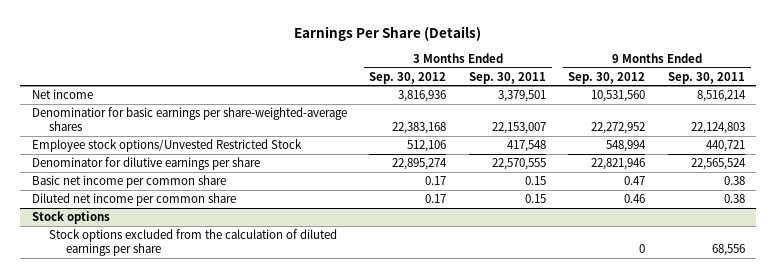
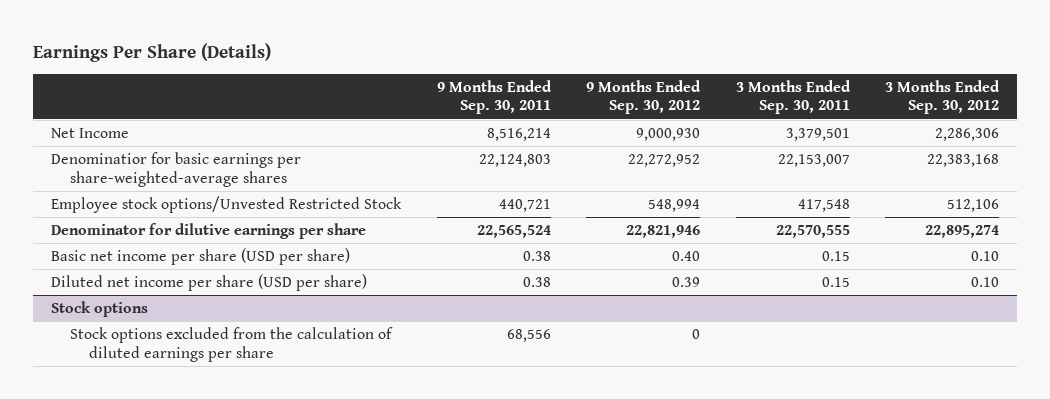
[31,89,93,100] Net income -> [50,128,129,139] Net Income
[398,90,447,103] 3,816,936 -> [935,128,1000,142] 2,286,306
[591,90,646,103] 10,531,560 -> [636,128,701,142] 9,000,930
[31,175,226,189] Basic net income per common share -> [50,248,350,266] Basic net income per share (USD per share)
[425,176,447,186] 0.17 -> [971,251,1000,262] 0.10
[624,176,646,186] 0.47 -> [672,251,701,262] 0.40
[31,193,236,207] Diluted net income per common share -> [50,274,367,292] Diluted net income per share (USD per share)
[425,194,447,204] 0.17 -> [971,277,1000,288] 0.10
[624,194,646,204] 0.46 -> [672,277,701,288] 0.39

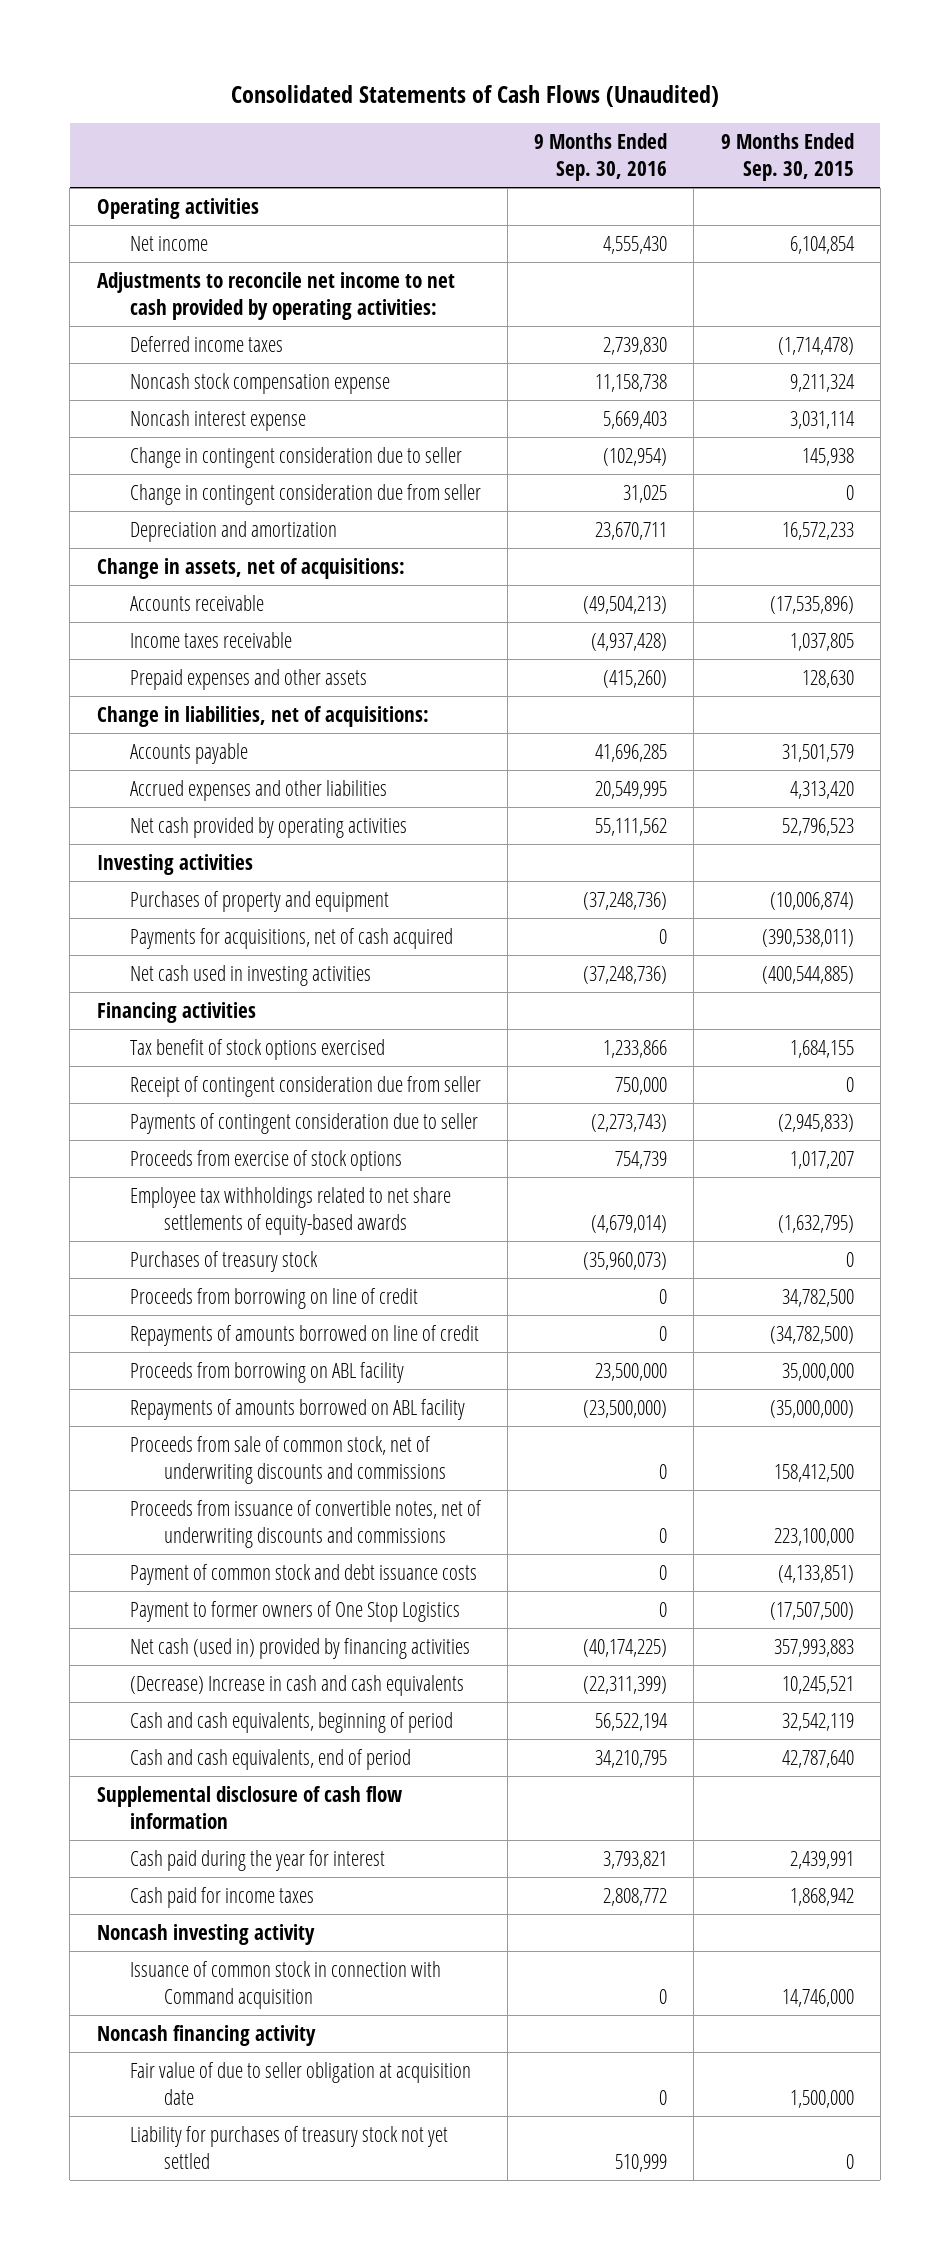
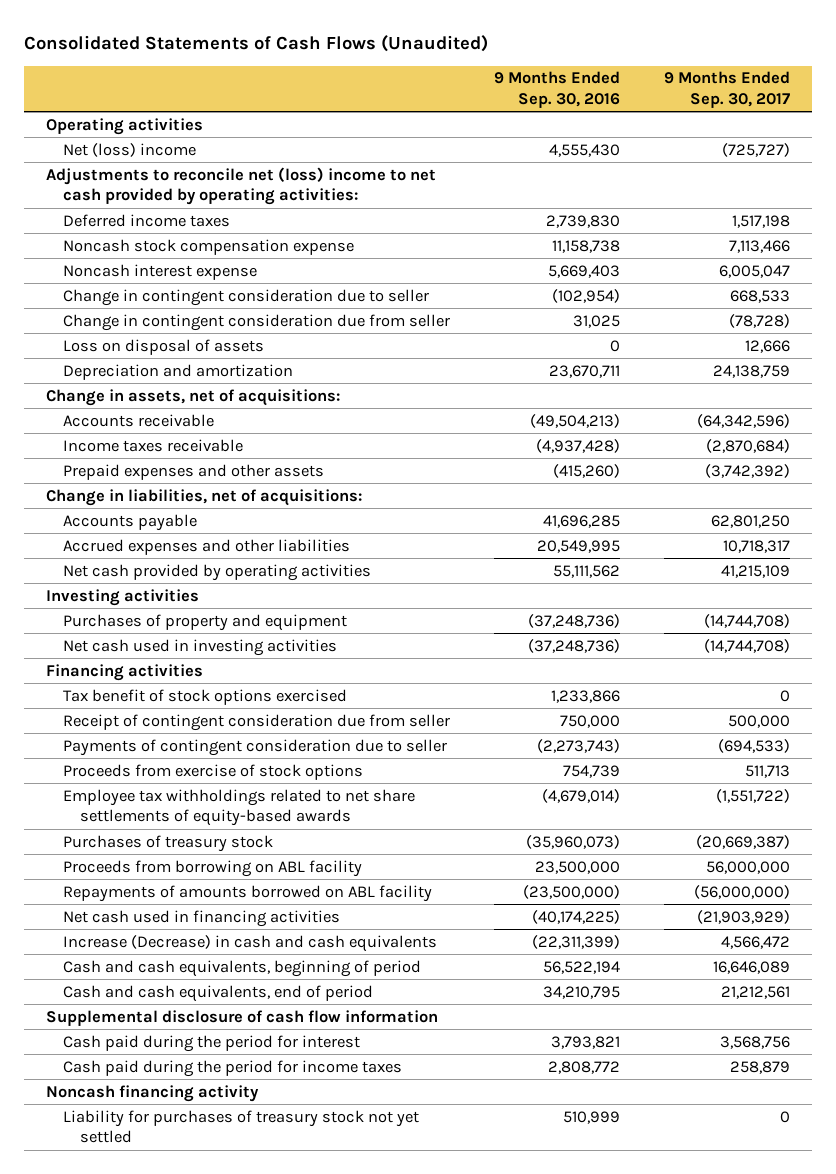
[720,133,854,182] 9 Months Ended Sep. 30, 2015 -> none
none -> [664,71,791,108] 9 Months Ended Sep. 30, 2017
[130,235,209,251] Net income -> [63,142,197,157] Net (loss) income
[96,271,455,320] Adjustments to reconcile net income to net cash provided by operating activities: -> [46,166,437,206] Adjustments to reconcile net (loss) income to net cash provided by operating activities:
none -> [63,338,265,355] Loss on disposal of assets
[130,927,454,949] Payments for acquisitions, net of cash acquired -> none
[130,1287,419,1309] Proceeds from borrowing on line of credit -> none
[130,1324,480,1346] Repayments of amounts borrowed on line of credit -> none
[130,1435,446,1484] Proceeds from sale of common stock, net of underwriting discounts and commissions -> none
[130,1499,483,1548] Proceeds from issuance of convertible notes, net of underwriting discounts and commissions -> none
[130,1563,478,1585] Payment of common stock and debt issuance costs -> none
[130,1600,461,1622] Payment to former owners of One Stop Logistics -> none
[130,1637,471,1659] Net cash (used in) provided by financing activities -> [63,909,341,927] Net cash used in financing activities
[130,1674,465,1696] (Decrease) Increase in cash and cash equivalents -> [63,934,438,952] Increase (Decrease) in cash and cash equivalents
[96,1923,315,1945] Noncash investing activity -> none
[130,1960,442,2009] Issuance of common stock in connection with Command acquisition -> none
[130,1849,386,1871] Cash paid during the year for interest -> [63,1034,361,1052] Cash paid during the period for interest
[130,1886,315,1908] Cash paid for income taxes -> [63,1059,403,1077] Cash paid during the period for income taxes
[130,2061,472,2105] Fair value of due to seller obligation at acquisition date -> none

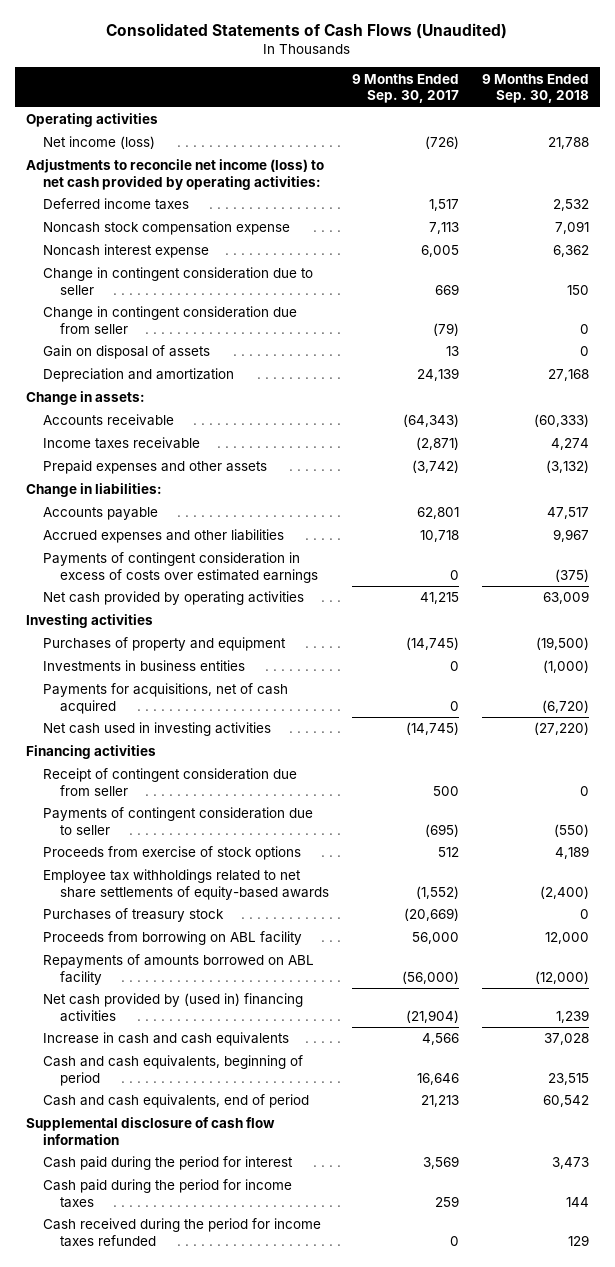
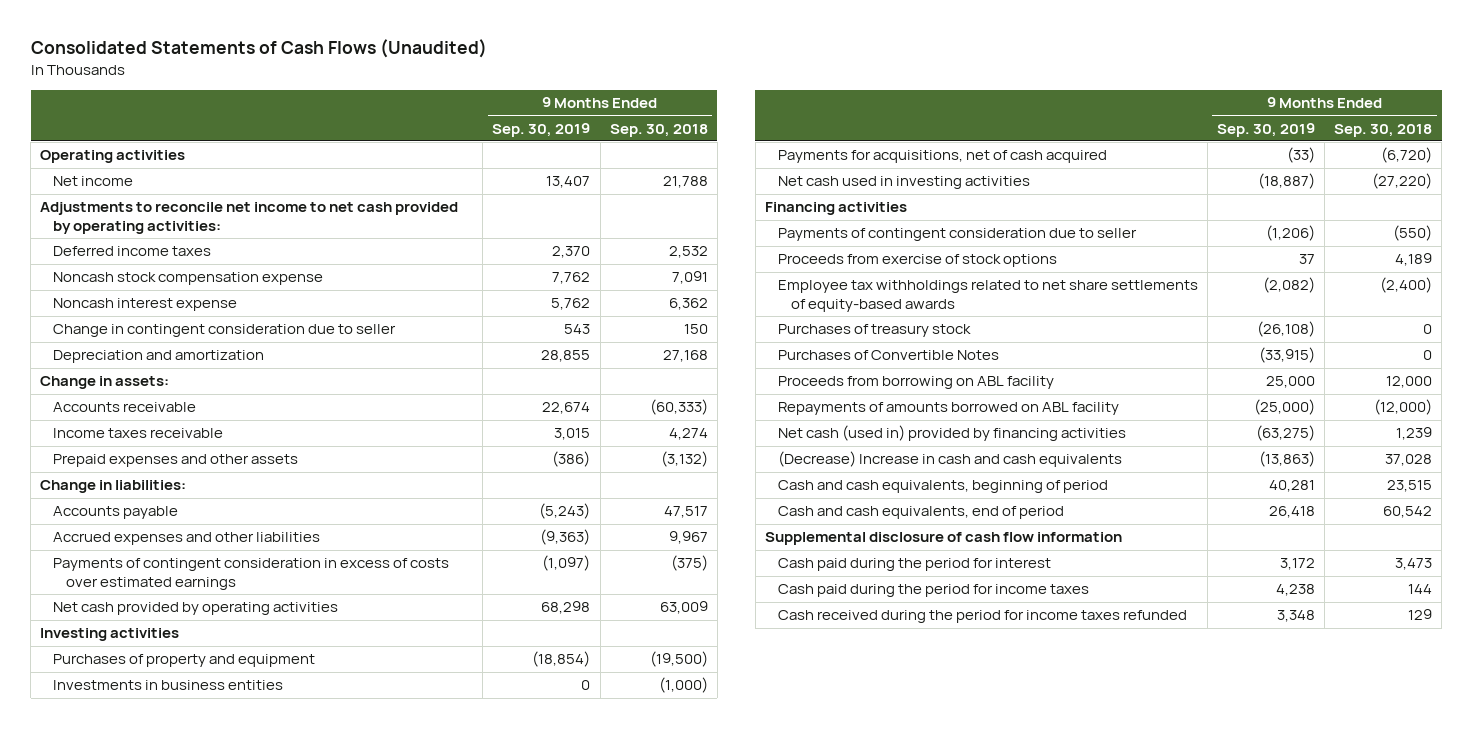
[351,73,459,104] 9 Months Ended Sep. 30, 2017 -> none
none -> [492,122,591,137] Sep. 30, 2019
[43,136,156,150] Net income (loss) -> [53,176,134,187] Net income
[26,159,325,190] Adjustments to reconcile net income (loss) to net cash provided by operating activities: -> [40,202,459,234] Adjustments to reconcile net income to net cash provided by operating activities:
[43,306,298,334] Change in contingent consideration due from seller -> none
[43,345,211,360] Gain on disposal of assets -> none
[43,768,298,796] Receipt of contingent consideration due from seller -> none
none -> [777,350,999,361] Purchases of Convertible Notes
[43,993,304,1022] Net cash provided by (used in) financing activities -> [777,425,1126,442] Net cash (used in) provided by financing activities
[43,1032,290,1047] Increase in cash and cash equivalents -> [777,451,1122,468] (Decrease) Increase in cash and cash equivalents

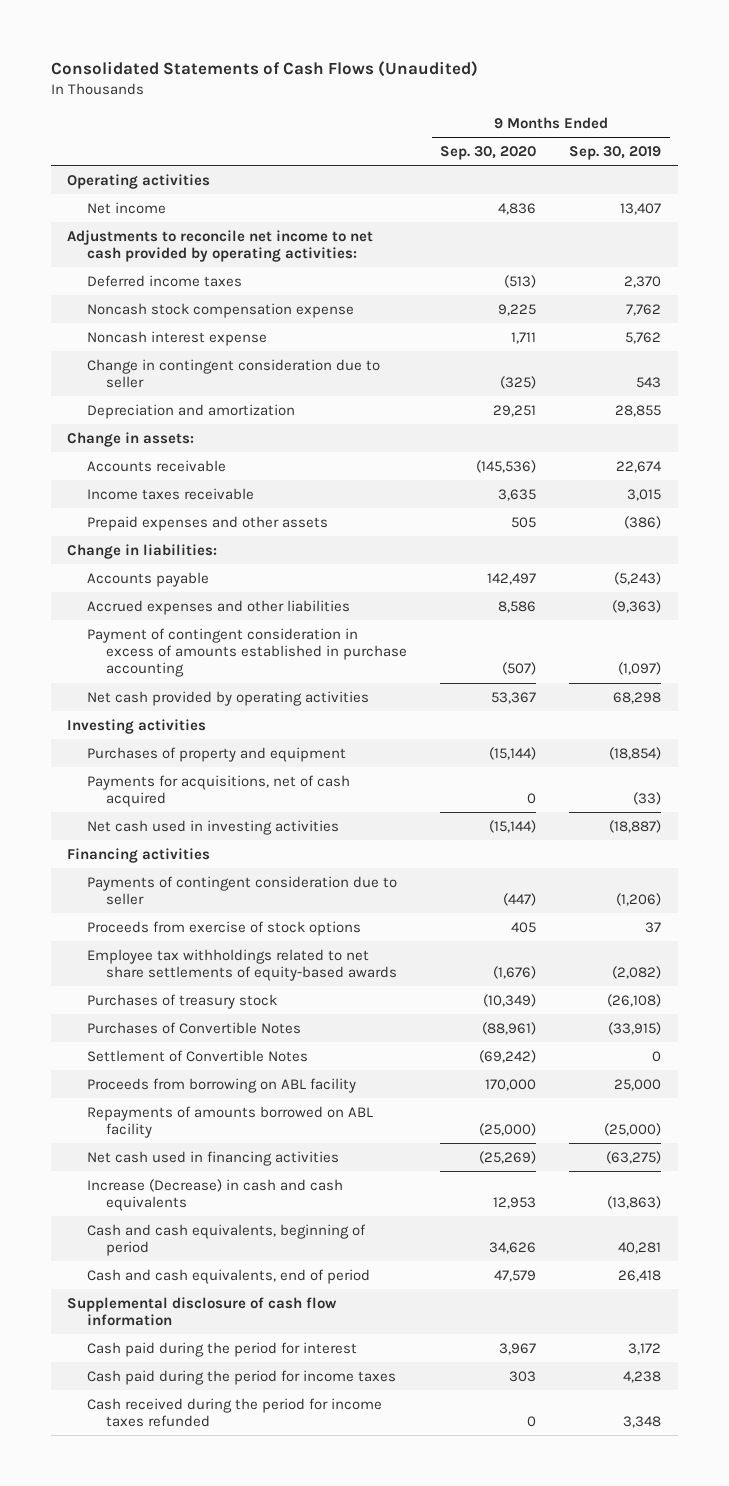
[609,123,708,137] Sep. 30, 2018 -> none
none -> [440,146,537,161] Sep. 30, 2020
[53,558,450,590] Payments of contingent consideration in excess of costs over estimated earnings -> [86,627,407,678] Payment of contingent consideration in excess of amounts established in purchase accounting
[53,680,284,691] Investments in business entities -> none
none -> [86,1049,308,1062] Settlement of Convertible Notes
[777,425,1126,442] Net cash (used in) provided by financing activities -> [86,1150,339,1166] Net cash used in financing activities
[777,451,1122,468] (Decrease) Increase in cash and cash equivalents -> [86,1178,343,1211] Increase (Decrease) in cash and cash equivalents

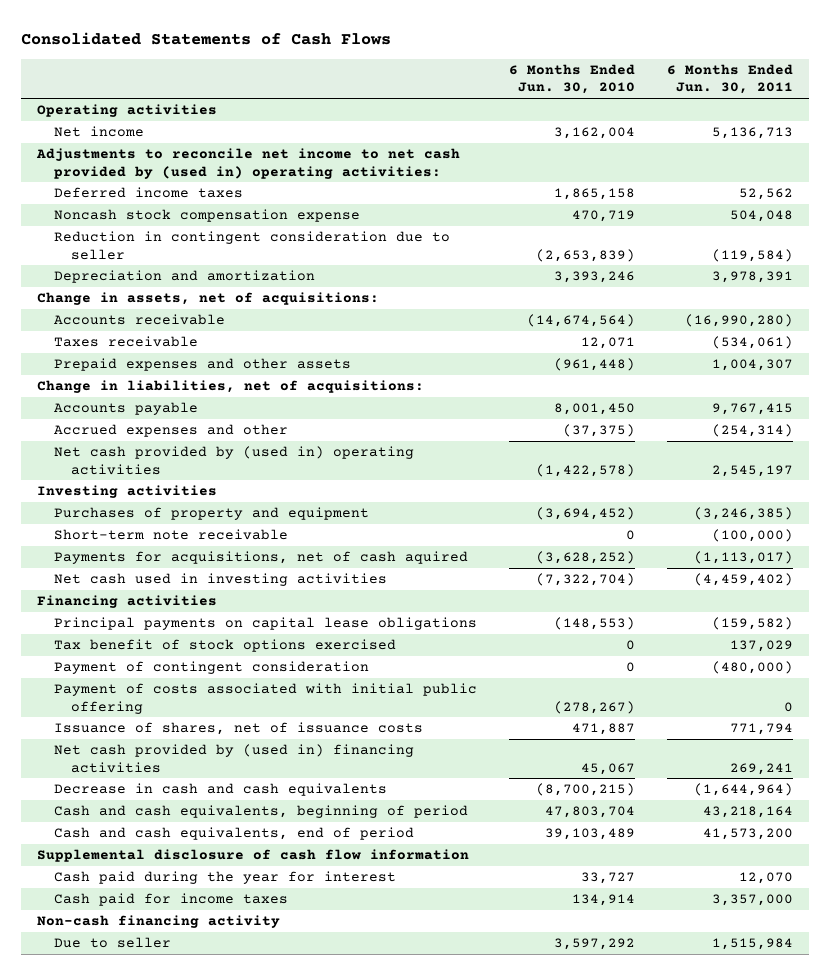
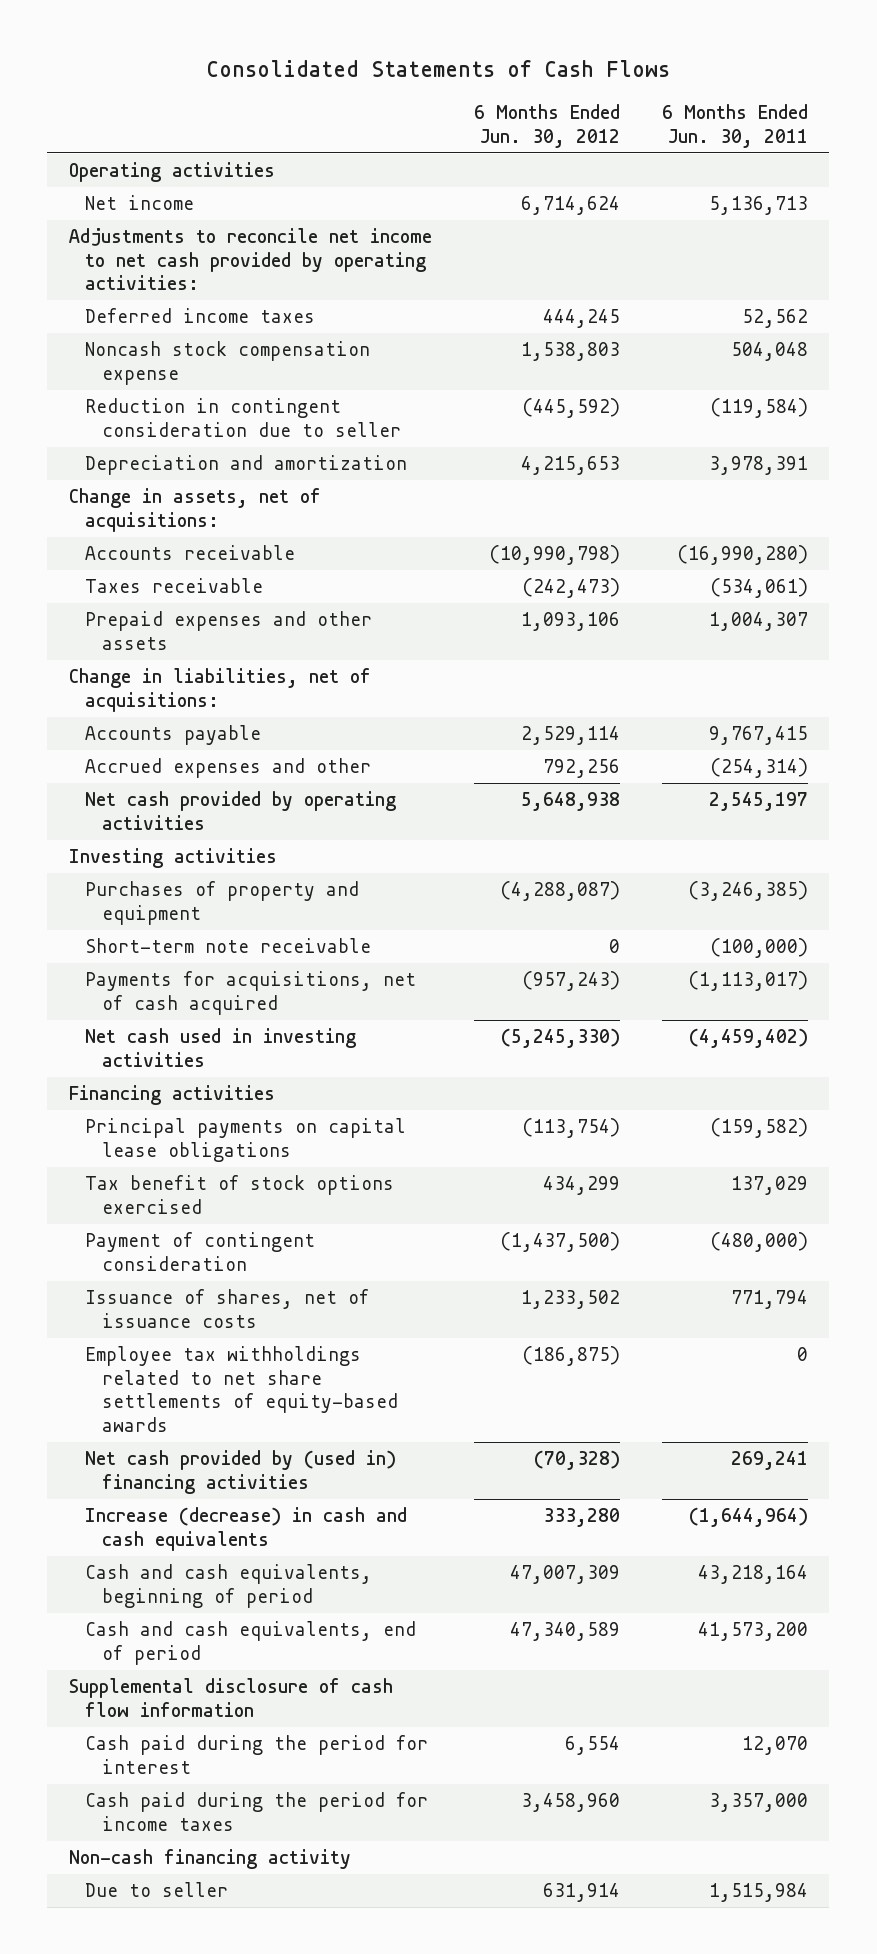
[509,63,636,95] 6 Months Ended Jun. 30, 2010 -> none
none -> [473,104,620,149] 6 Months Ended Jun. 30, 2012
[36,148,461,179] Adjustments to reconcile net income to net cash provided by (used in) operating activities: -> [68,228,432,291] Adjustments to reconcile net income to net cash provided by operating activities:
[54,446,415,475] Net cash provided by (used in) operating activities -> [85,791,397,830] Net cash provided by operating activities
[54,551,469,565] Payments for acquisitions, net of cash aquired -> [85,971,417,1015] Payments for acquisitions, net of cash acquired
[54,683,478,714] Payment of costs associated with initial public offering -> none
none -> [85,1346,399,1432] Employee tax withholdings related to net share settlements of equity-based awards
[54,783,388,797] Decrease in cash and cash equivalents -> [85,1507,408,1551] Increase (decrease) in cash and cash equivalents
[54,871,397,885] Cash paid during the year for interest -> [85,1735,429,1774] Cash paid during the period for interest
[54,893,289,907] Cash paid for income taxes -> [85,1792,429,1831] Cash paid during the period for income taxes

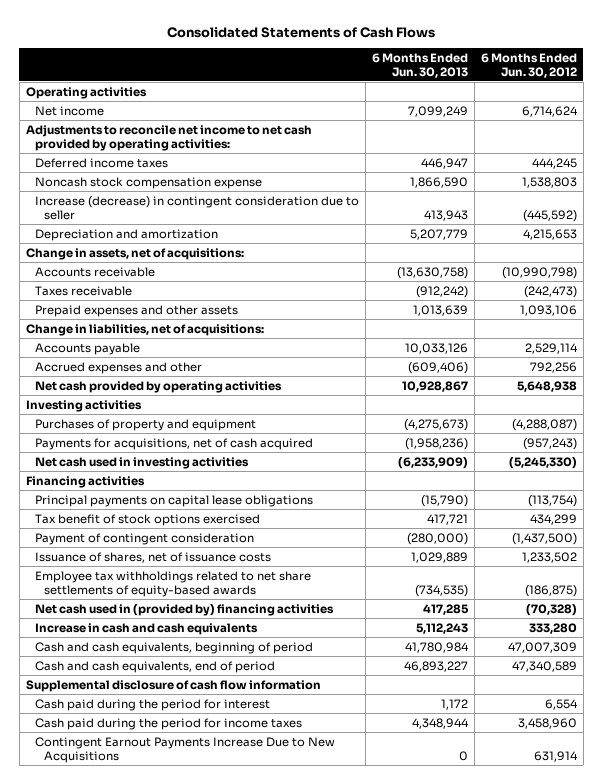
[662,104,809,149] 6 Months Ended Jun. 30, 2011 -> none
none -> [371,52,468,78] 6 Months Ended Jun. 30, 2013
[85,398,402,437] Reduction in contingent consideration due to seller -> [34,195,359,220] Increase (decrease) in contingent consideration due to seller
[85,938,372,954] Short-term note receivable -> none
[85,1450,397,1494] Net cash provided by (used in) financing activities -> [34,603,334,616] Net cash used in (provided by) financing activities
[85,1507,408,1551] Increase (decrease) in cash and cash equivalents -> [34,622,258,635] Increase in cash and cash equivalents
[68,1849,351,1870] Non-cash financing activity -> none
[85,1882,229,1898] Due to seller -> [34,736,335,763] Contingent Earnout Payments Increase Due to New Acquisitions

